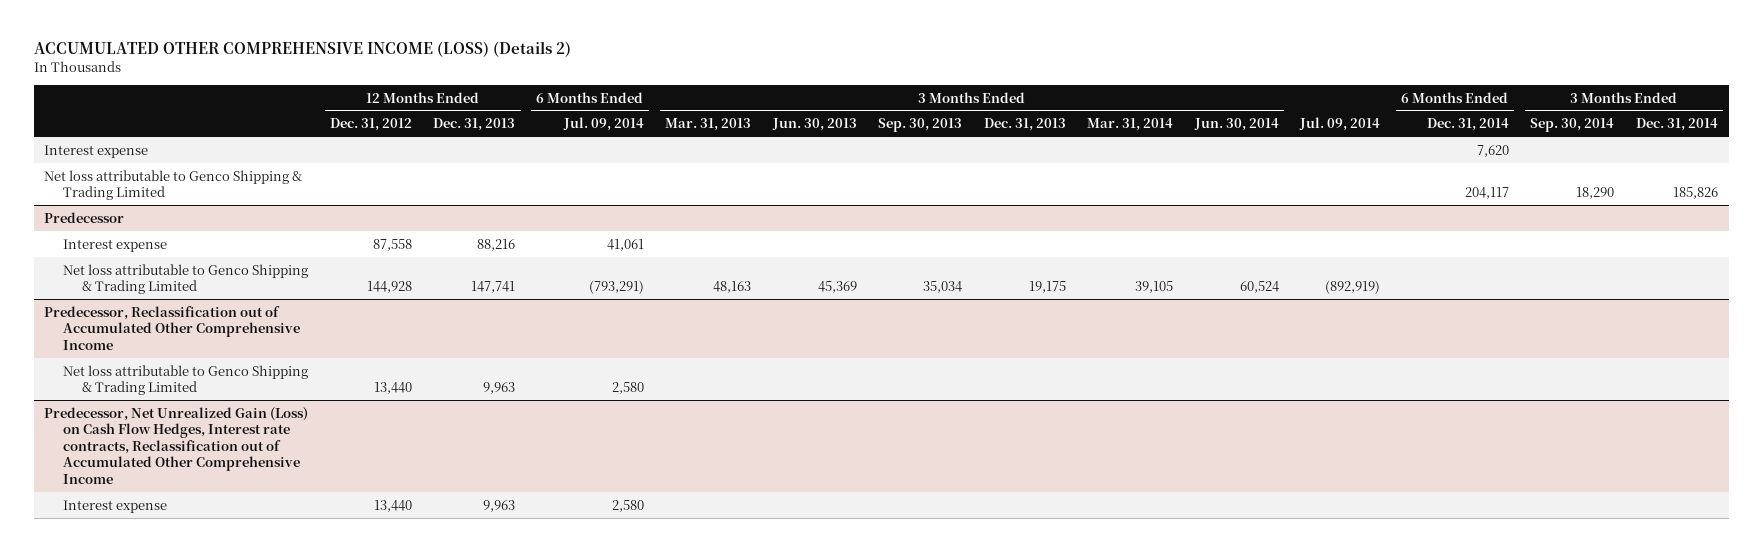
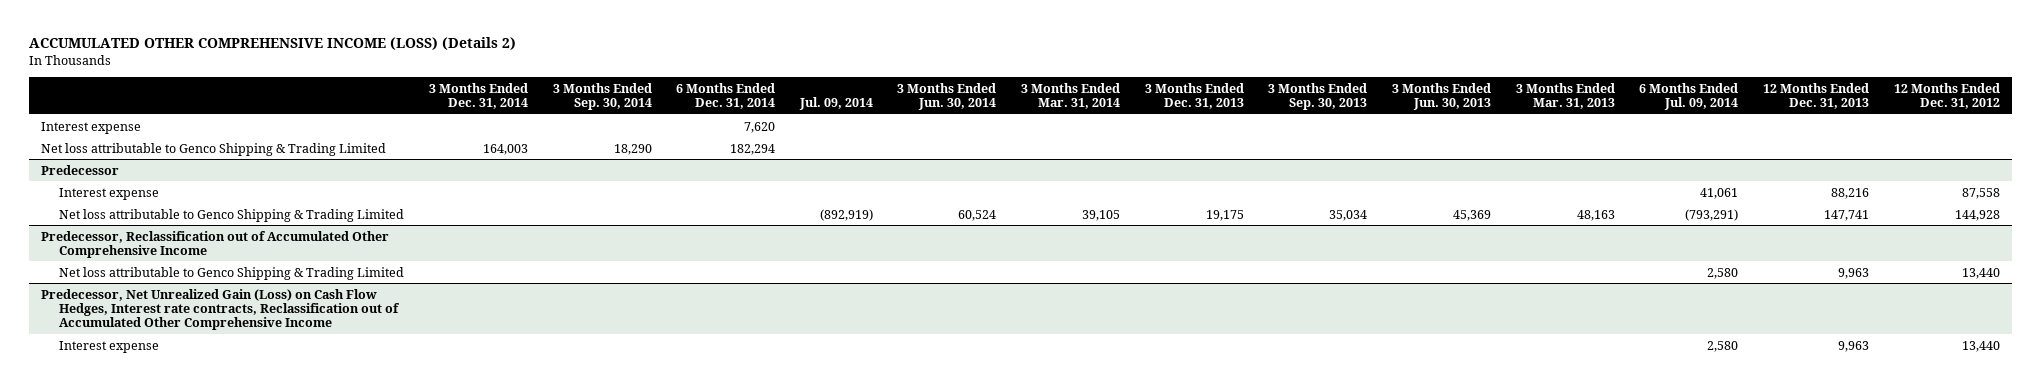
[1464,187,1509,200] 204,117 -> [730,143,776,155] 182,294
[1672,187,1718,200] 185,826 -> [482,143,528,155] 164,003

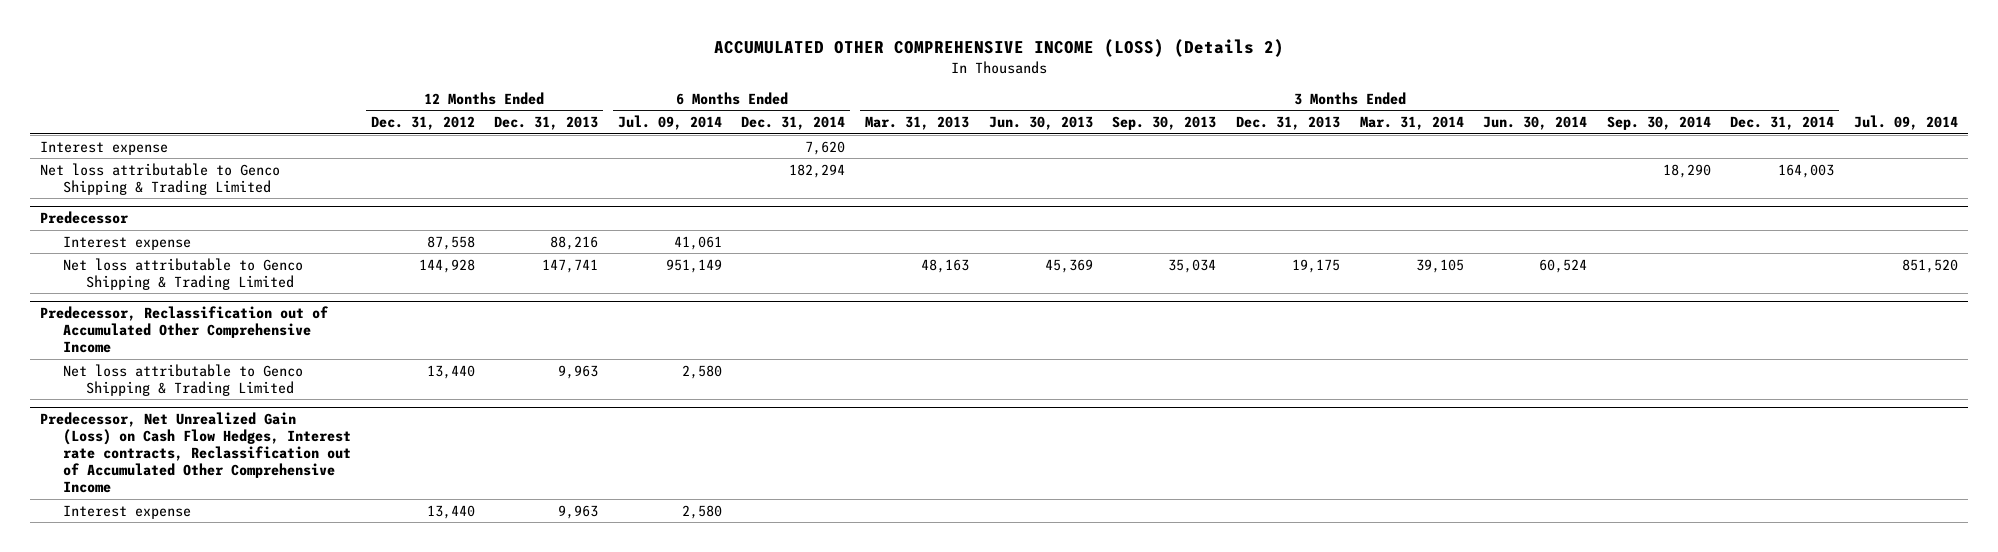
[819,208,873,221] (892,919) -> [1902,258,1959,273] 851,520
[1685,208,1739,221] (793,291) -> [665,258,722,273] 951,149

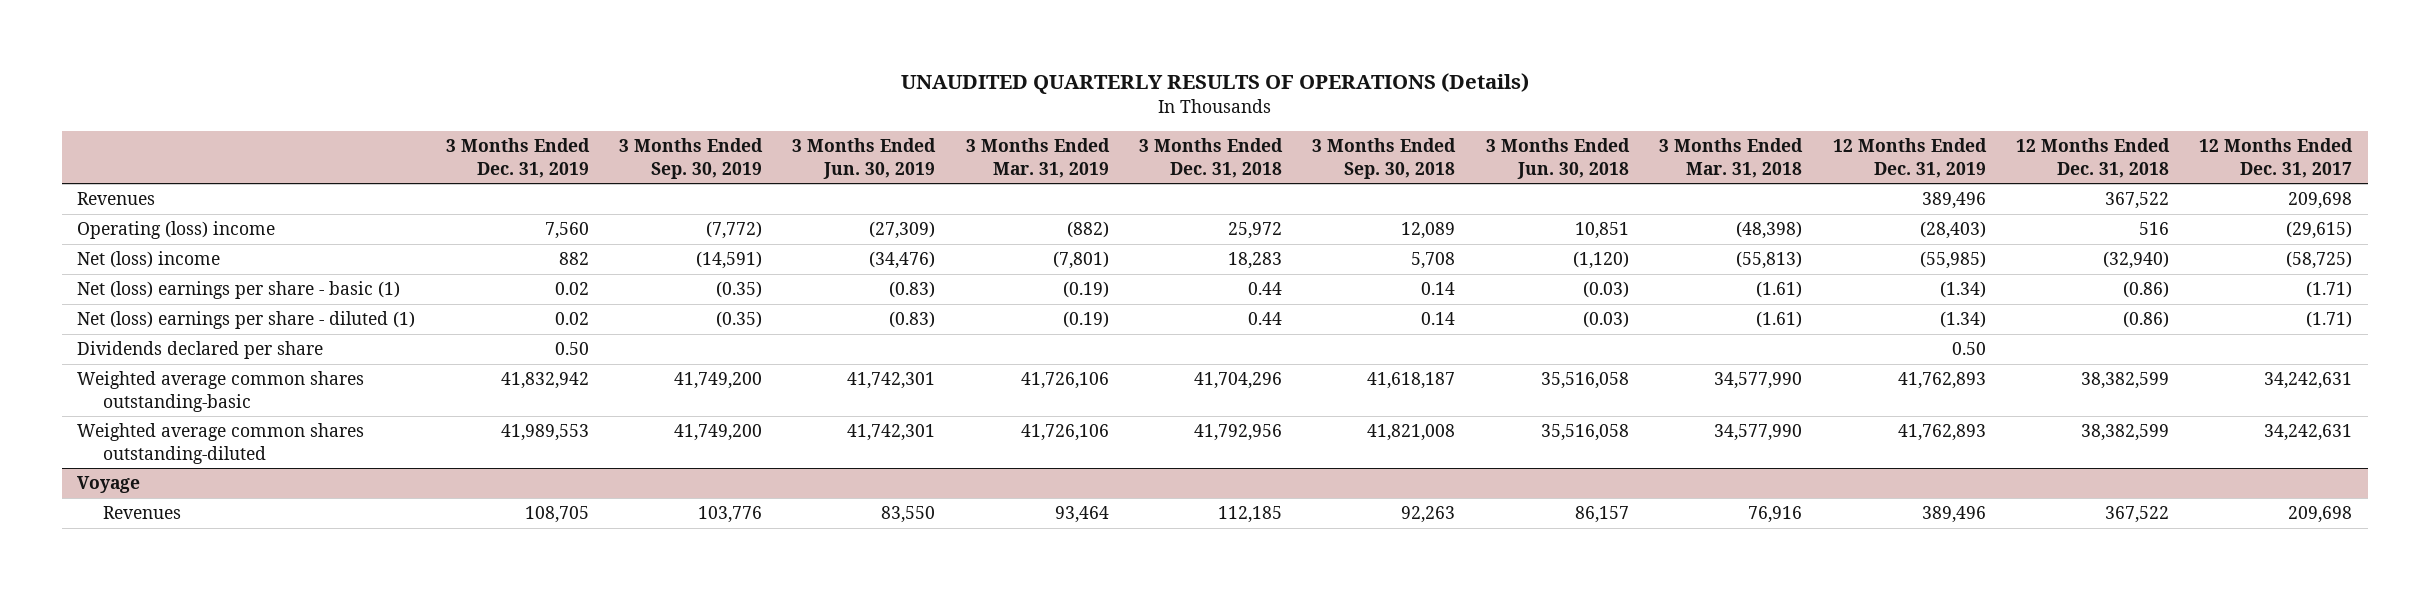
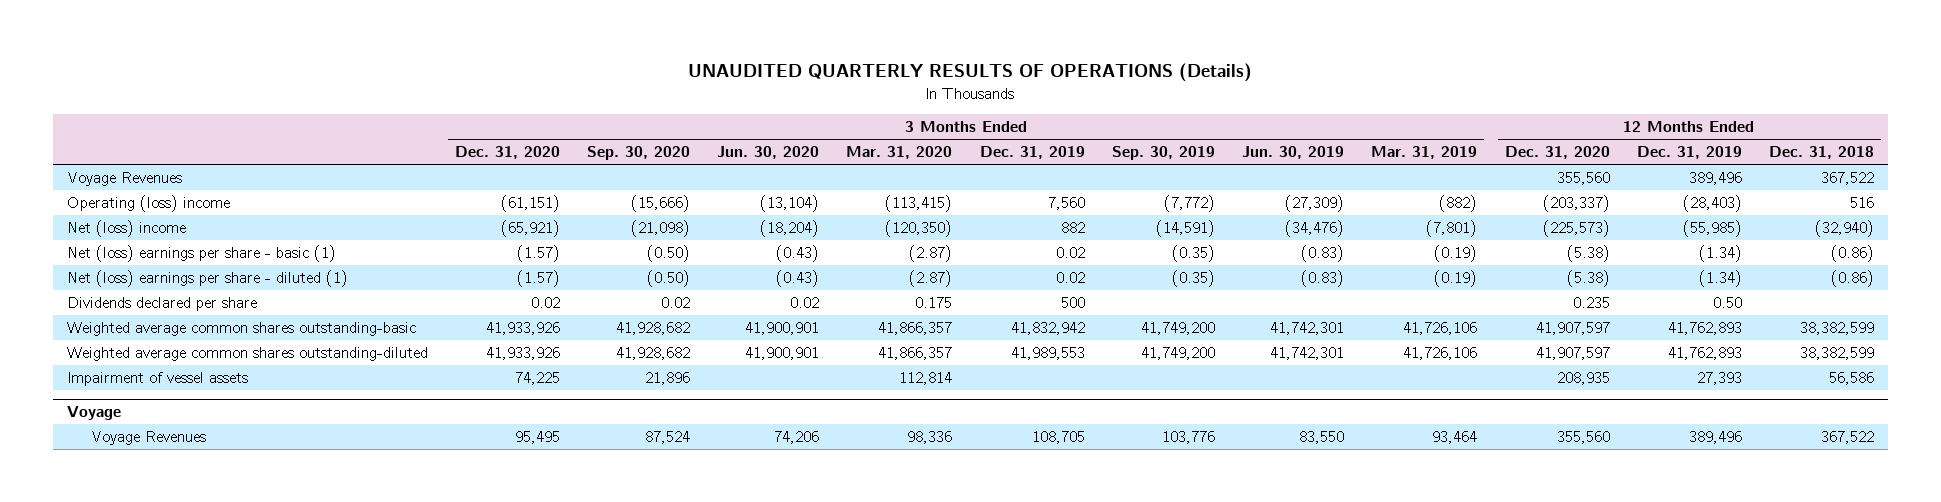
[1139,138,1284,178] 3 Months Ended Dec. 31, 2018 -> none
[1312,138,1457,179] 3 Months Ended Sep. 30, 2018 -> none
[1485,138,1630,179] 3 Months Ended Jun. 30, 2018 -> none
[1659,138,1804,178] 3 Months Ended Mar. 31, 2018 -> none
[2199,138,2354,178] 12 Months Ended Dec. 31, 2017 -> none
none -> [454,146,560,160] Dec. 31, 2020
none -> [587,146,691,161] Sep. 30, 2020
none -> [717,146,820,160] Jun. 30, 2020
none -> [846,146,953,160] Mar. 31, 2020
none -> [1504,146,1610,160] Dec. 31, 2020
[77,192,156,206] Revenues -> [66,171,182,186] Voyage Revenues
[554,342,589,356] 0.50 -> [1060,296,1085,308] 500
none -> [66,371,248,386] Impairment of vessel assets
[102,506,181,520] Revenues -> [90,430,206,445] Voyage Revenues

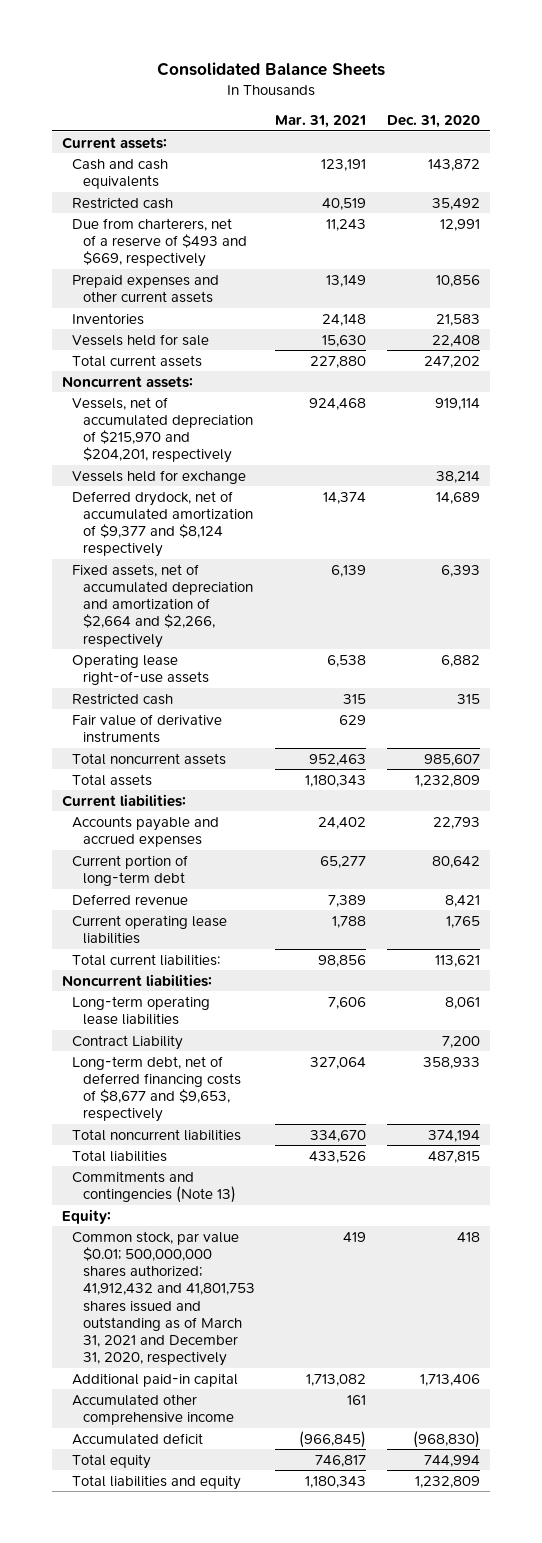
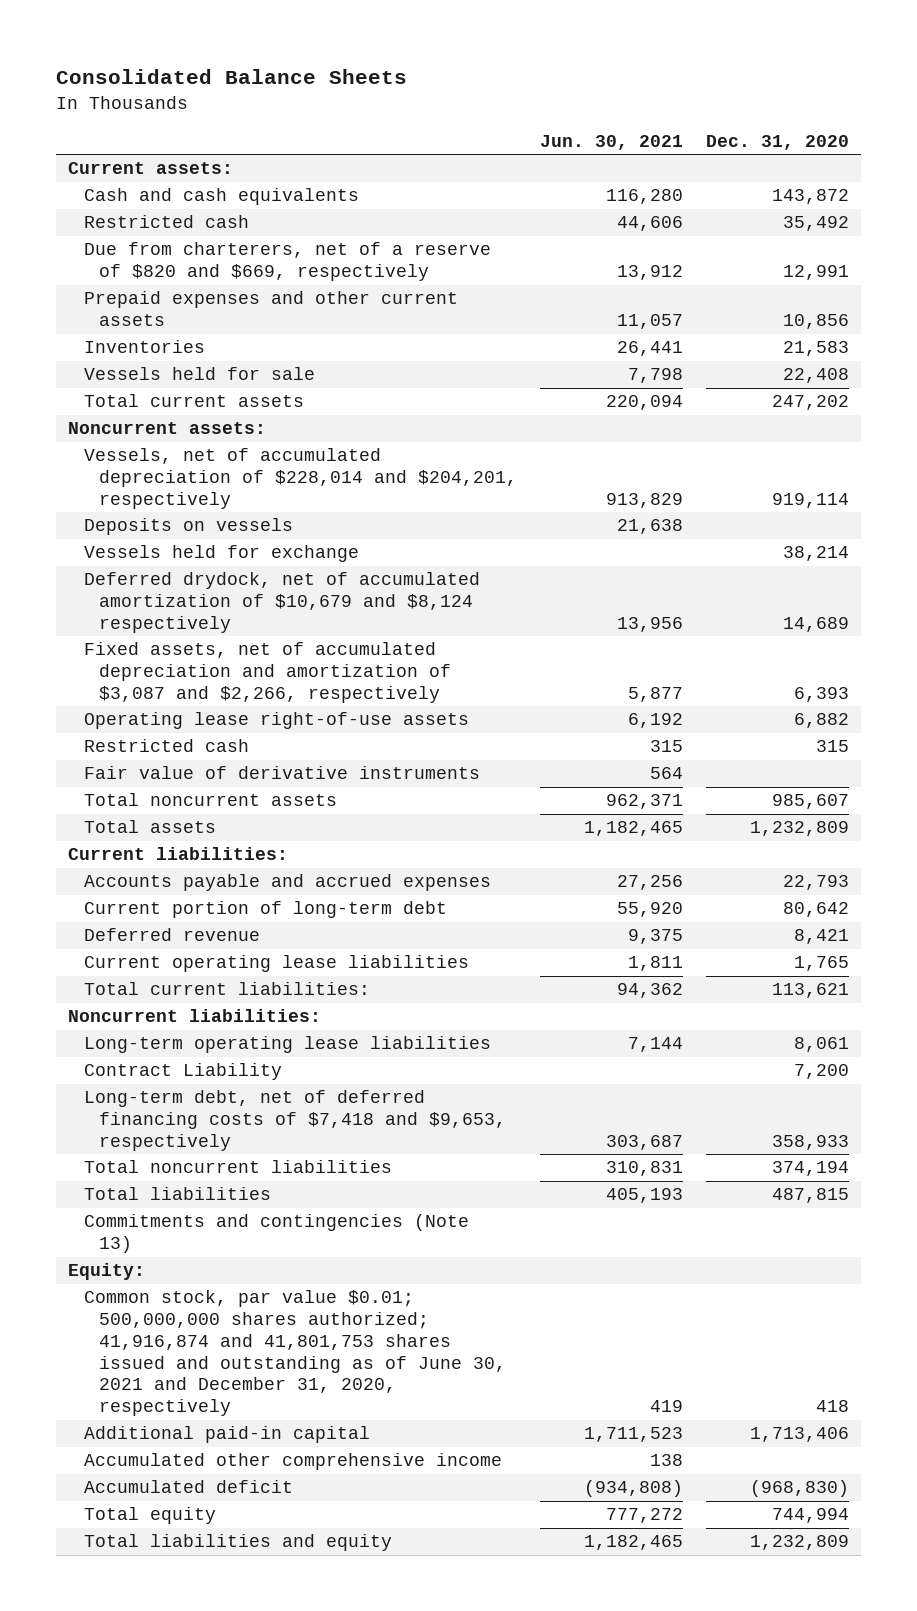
[275,115,367,129] Mar. 31, 2021 -> none
none -> [540,134,684,150] Jun. 30, 2021
[72,217,247,268] Due from charterers, net of a reserve of $493 and $669, respectively -> [83,242,491,282] Due from charterers, net of a reserve of $820 and $669, respectively
[72,396,253,464] Vessels, net of accumulated depreciation of $215,970 and $204,201, respectively -> [83,448,518,509] Vessels, net of accumulated depreciation of $228,014 and $204,201, respectively
none -> [83,518,293,536] Deposits on vessels
[72,490,253,558] Deferred drydock, net of accumulated amortization of $9,377 and $8,124 respectively -> [83,572,480,633] Deferred drydock, net of accumulated amortization of $10,679 and $8,124 respectively
[72,563,253,648] Fixed assets, net of accumulated depreciation and amortization of $2,664 and $2,266, respectively -> [83,642,452,703] Fixed assets, net of accumulated depreciation and amortization of $3,087 and $2,266, respectively
[72,1055,241,1123] Long-term debt, net of deferred financing costs of $8,677 and $9,653, respectively -> [83,1090,507,1151] Long-term debt, net of deferred financing costs of $7,418 and $9,653, respectively
[72,1230,255,1367] Common stock, par value $0.01; 500,000,000 shares authorized; 41,912,432 and 41,801,753 shares issued and outstanding as of March 31, 2021 and December 31, 2020, respectively -> [83,1290,507,1417] Common stock, par value $0.01; 500,000,000 shares authorized; 41,916,874 and 41,801,753 shares issued and outstanding as of June 30, 2021 and December 31, 2020, respectively

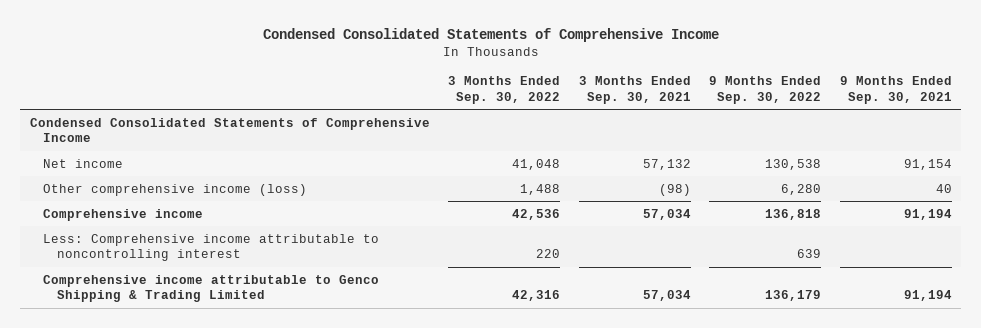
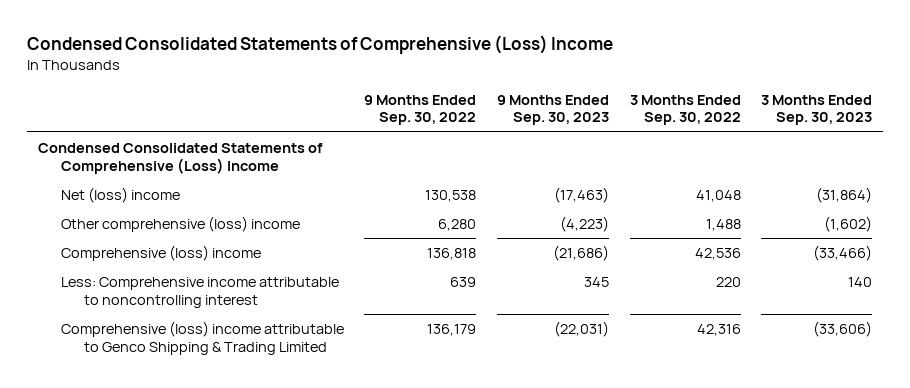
[262,28,719,43] Condensed Consolidated Statements of Comprehensive Income -> [27,35,614,55] Condensed Consolidated Statements of Comprehensive (Loss) Income
[578,75,691,104] 3 Months Ended Sep. 30, 2021 -> none
[839,75,952,104] 9 Months Ended Sep. 30, 2021 -> none
none -> [497,94,610,126] 9 Months Ended Sep. 30, 2023
none -> [761,94,873,126] 3 Months Ended Sep. 30, 2023
[29,117,430,143] Condensed Consolidated Statements of Comprehensive Income -> [37,142,323,174] Condensed Consolidated Statements of Comprehensive (Loss) Income
[43,158,124,168] Net income -> [60,186,180,203] Net (loss) income
[43,183,308,196] Other comprehensive income (loss) -> [60,215,300,232] Other comprehensive (loss) income
[43,208,204,221] Comprehensive income -> [60,244,261,261] Comprehensive (loss) income
[43,274,380,303] Comprehensive income attributable to Genco Shipping & Trading Limited -> [60,320,344,355] Comprehensive (loss) income attributable to Genco Shipping & Trading Limited

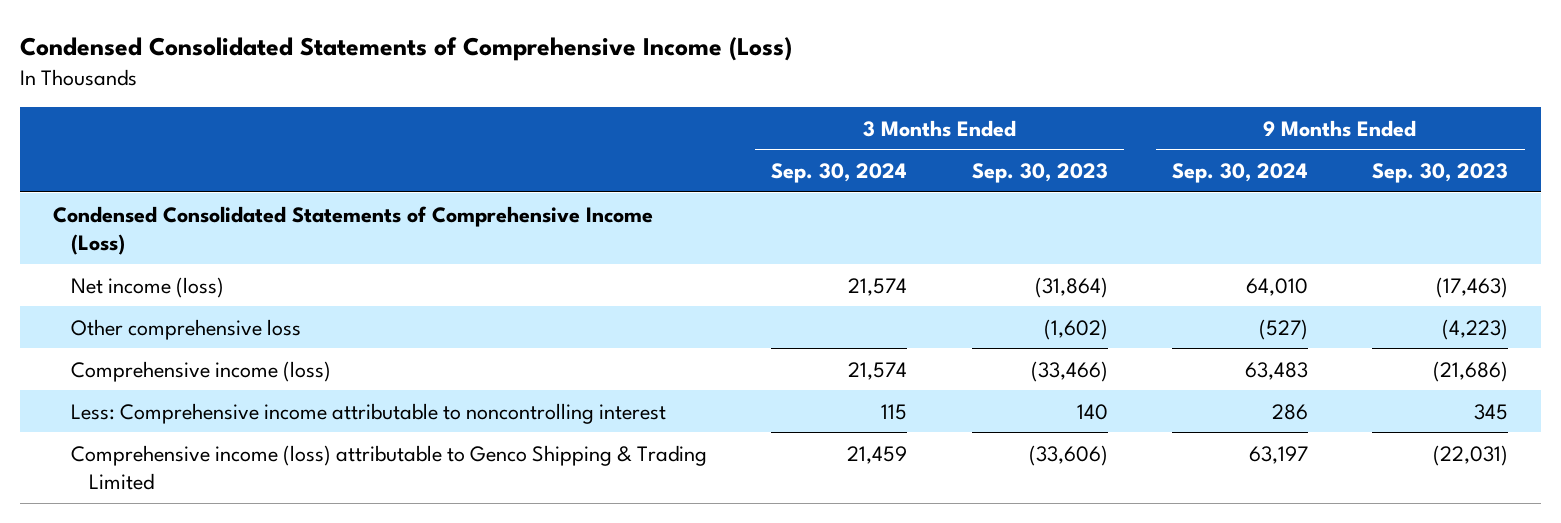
[27,35,614,55] Condensed Consolidated Statements of Comprehensive (Loss) Income -> [20,36,793,61] Condensed Consolidated Statements of Comprehensive Income (Loss)
[364,94,477,126] 9 Months Ended Sep. 30, 2022 -> none
[629,94,741,126] 3 Months Ended Sep. 30, 2022 -> none
none -> [771,163,908,184] Sep. 30, 2024
none -> [1172,163,1309,184] Sep. 30, 2024
[37,142,323,174] Condensed Consolidated Statements of Comprehensive (Loss) Income -> [52,205,653,255] Condensed Consolidated Statements of Comprehensive Income (Loss)
[60,186,180,203] Net (loss) income -> [71,276,225,298] Net income (loss)
[60,215,300,232] Other comprehensive (loss) income -> [71,318,302,340] Other comprehensive loss
[60,244,261,261] Comprehensive (loss) income -> [71,360,332,382] Comprehensive income (loss)
[60,320,344,355] Comprehensive (loss) income attributable to Genco Shipping & Trading Limited -> [71,444,708,490] Comprehensive income (loss) attributable to Genco Shipping & Trading Limited

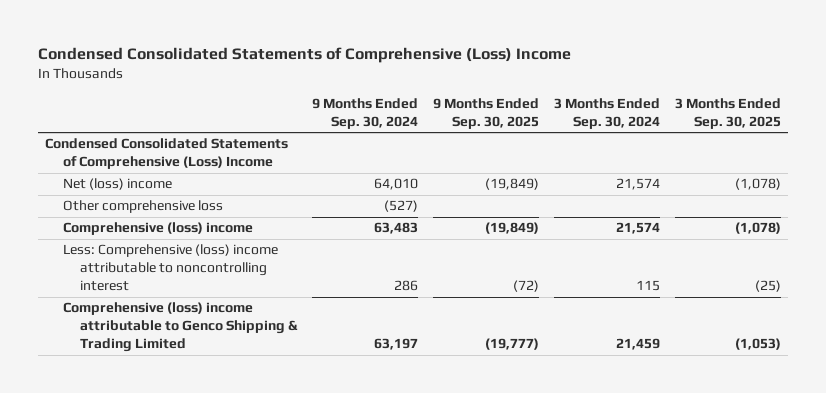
[20,36,793,61] Condensed Consolidated Statements of Comprehensive Income (Loss) -> [37,47,571,64] Condensed Consolidated Statements of Comprehensive (Loss) Income
[971,163,1108,184] Sep. 30, 2023 -> none
[1372,163,1509,184] Sep. 30, 2023 -> none
none -> [432,97,539,129] 9 Months Ended Sep. 30, 2025
none -> [674,97,781,129] 3 Months Ended Sep. 30, 2025
[52,205,653,255] Condensed Consolidated Statements of Comprehensive Income (Loss) -> [45,138,289,170] Condensed Consolidated Statements of Comprehensive (Loss) Income
[71,276,225,298] Net income (loss) -> [62,178,172,191] Net (loss) income
[71,360,332,382] Comprehensive income (loss) -> [62,222,253,236] Comprehensive (loss) income
[71,402,667,424] Less: Comprehensive income attributable to noncontrolling interest -> [62,244,278,292] Less: Comprehensive (loss) income attributable to noncontrolling interest
[71,444,708,490] Comprehensive income (loss) attributable to Genco Shipping & Trading Limited -> [62,302,299,353] Comprehensive (loss) income attributable to Genco Shipping & Trading Limited

